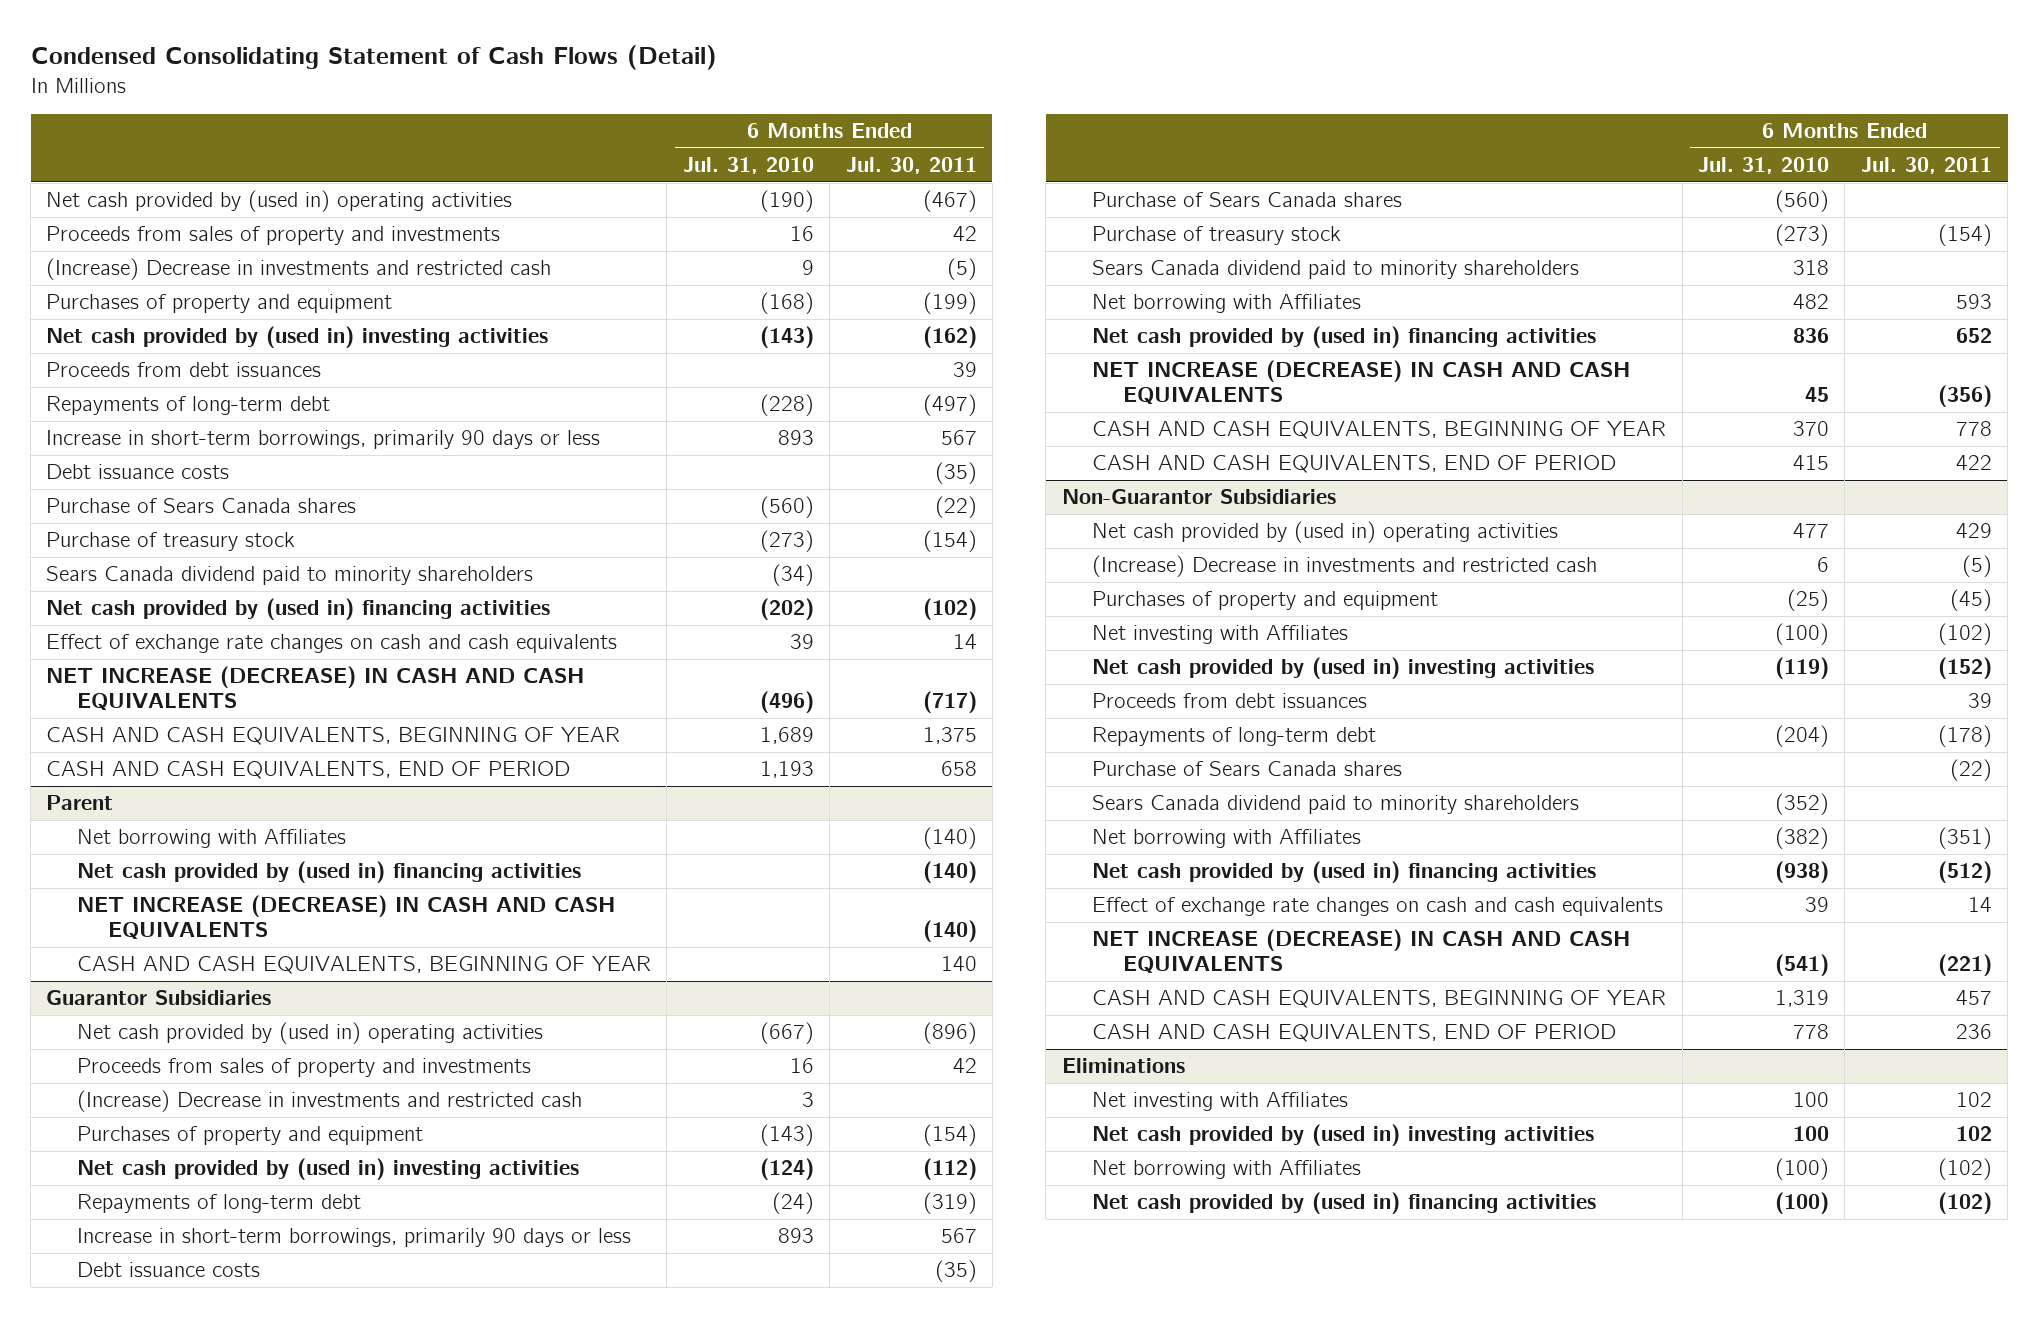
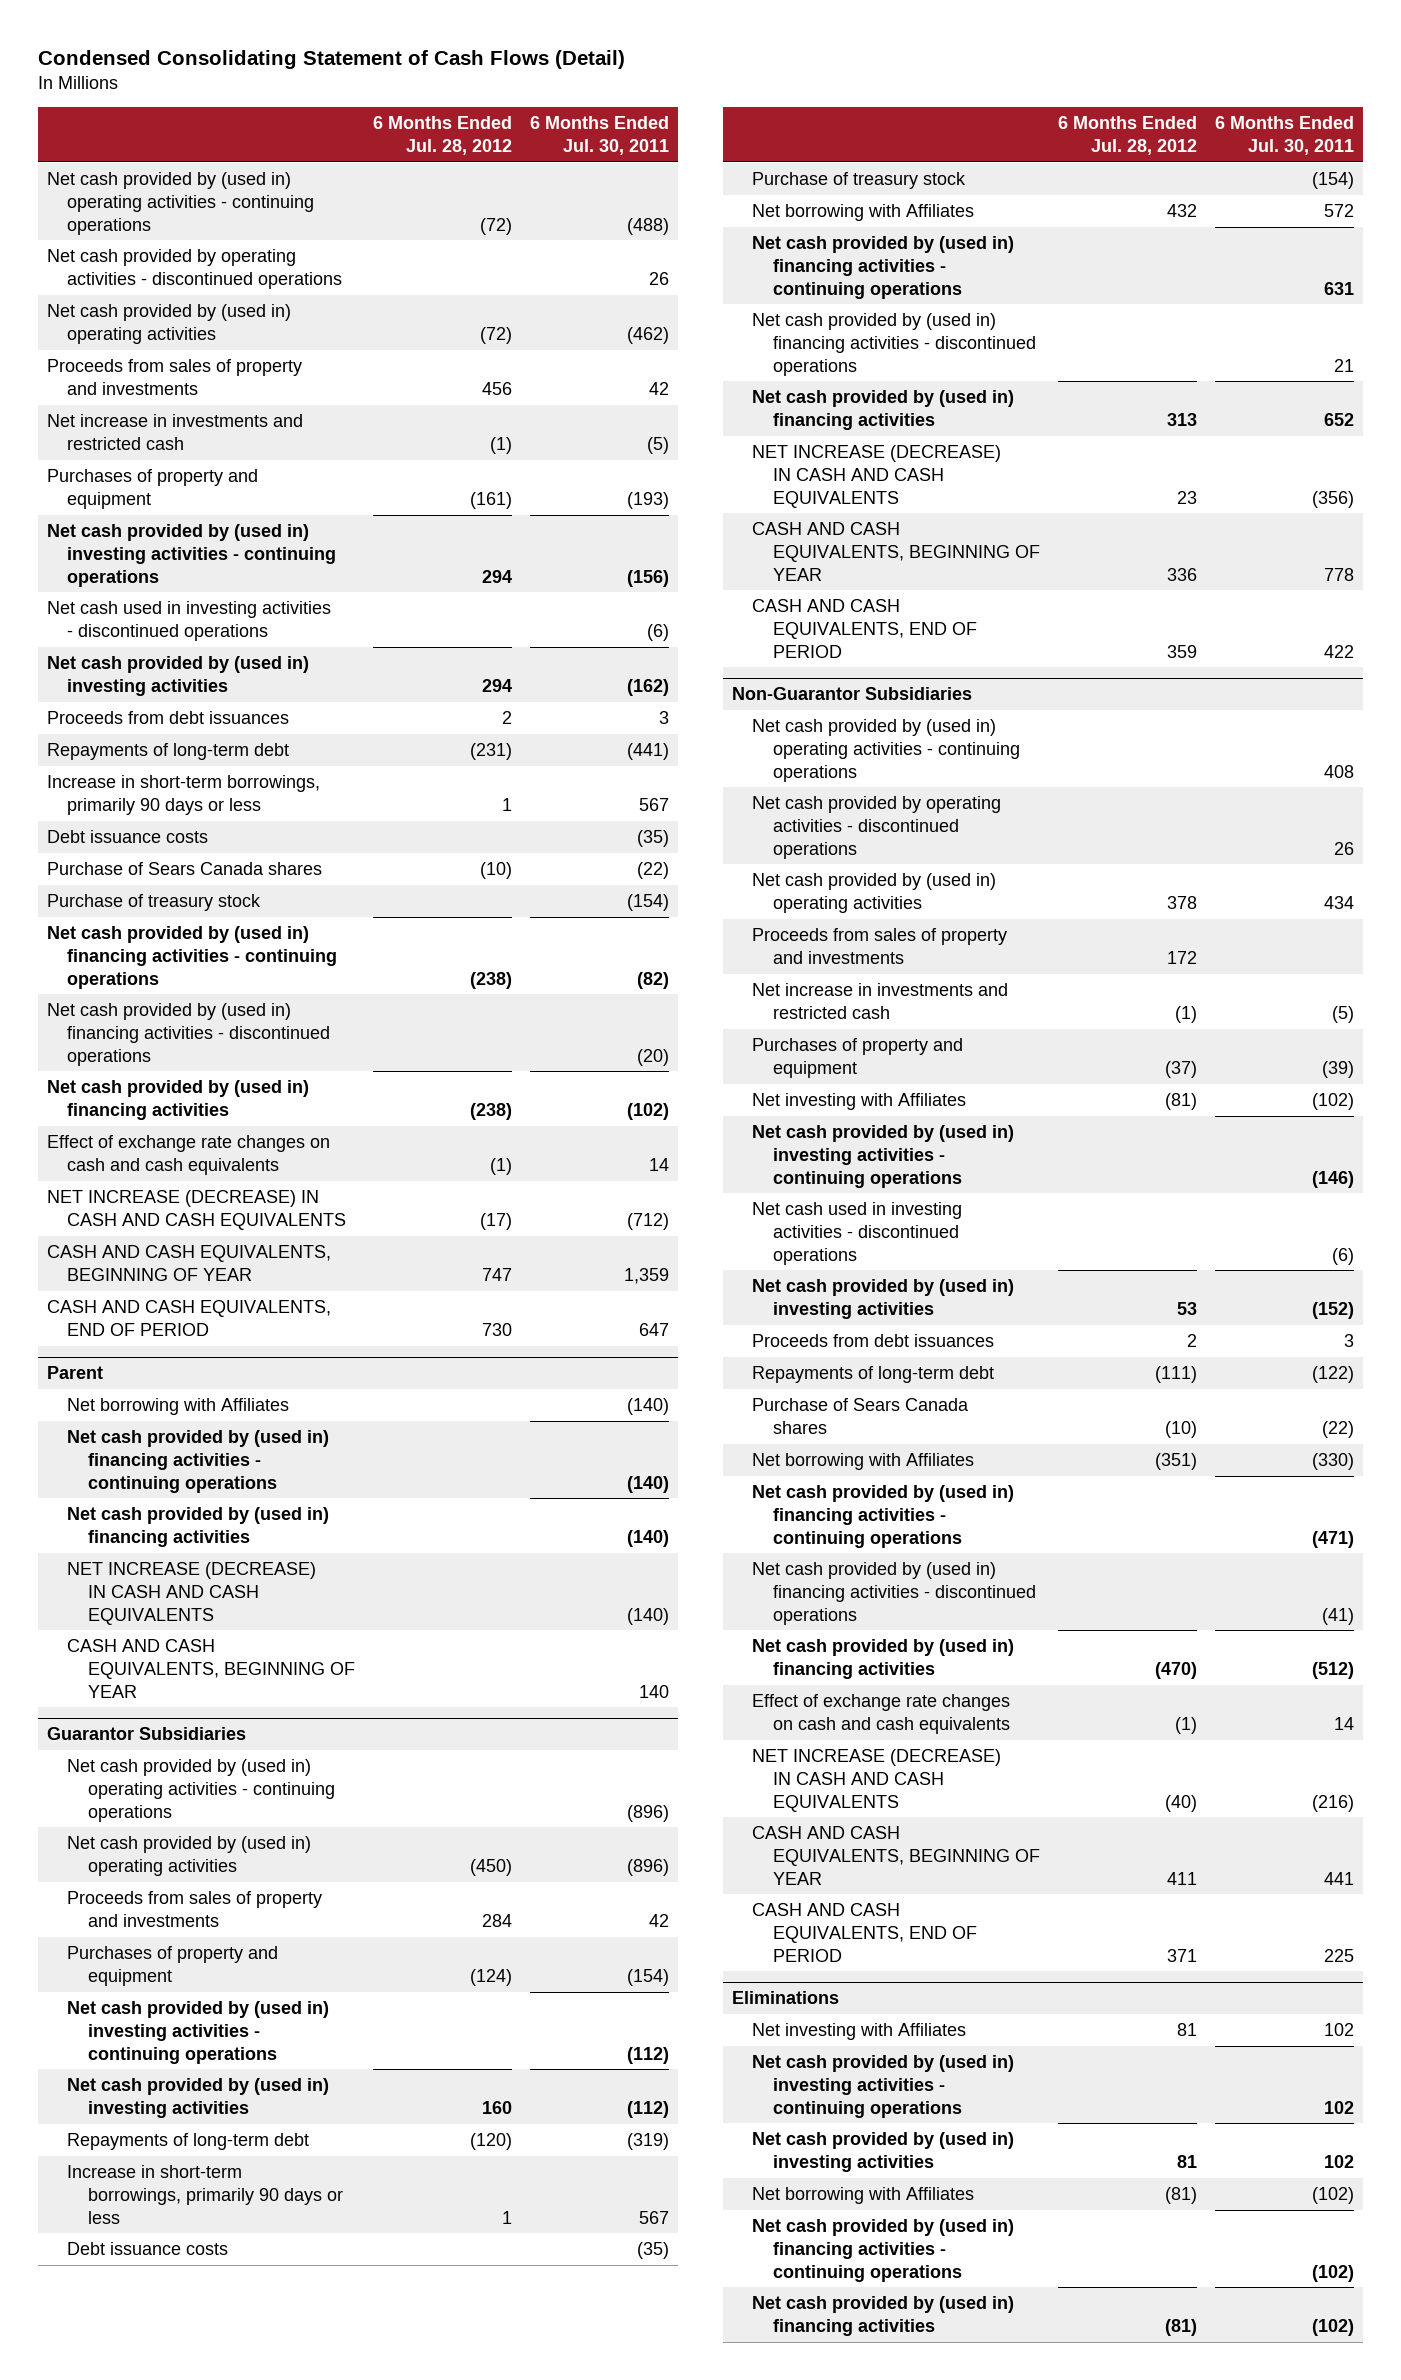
[682,157,814,175] Jul. 31, 2010 -> none
none -> [373,116,513,156] 6 Months Ended Jul. 28, 2012
none -> [46,172,315,235] Net cash provided by (used in) operating activities - continuing operations
none -> [46,249,343,289] Net cash provided by operating activities - discontinued operations
[922,190,977,213] (467) -> [627,326,670,344] (462)
[46,258,552,281] (Increase) Decrease in investments and restricted cash -> [46,414,303,450] Net increase in investments and restricted cash
[922,292,977,315] (199) -> [627,491,670,509] (193)
none -> [46,524,337,587] Net cash provided by (used in) investing activities - continuing operations
none -> [46,601,331,641] Net cash used in investing activities - discontinued operations
[952,362,977,378] 39 -> [659,711,670,725] 3
[922,394,977,417] (497) -> [627,743,670,761] (441)
[46,566,534,586] Sears Canada dividend paid to minority shareholders -> none
none -> [46,926,338,989] Net cash provided by (used in) financing activities - continuing operations
none -> [46,1003,331,1066] Net cash provided by (used in) financing activities - discontinued operations
[922,691,977,714] (717) -> [627,1212,670,1230] (712)
[922,727,977,745] 1,375 -> [624,1267,670,1284] 1,359
[940,761,977,777] 658 -> [639,1322,670,1336] 647
none -> [67,1430,330,1493] Net cash provided by (used in) financing activities - continuing operations
none -> [67,1759,335,1822] Net cash provided by (used in) operating activities - continuing operations
[77,1090,583,1113] (Increase) Decrease in investments and restricted cash -> none
none -> [67,2001,330,2064] Net cash provided by (used in) investing activities - continuing operations
[1092,192,1403,208] Purchase of Sears Canada shares -> none
[1092,260,1580,280] Sears Canada dividend paid to minority shareholders -> none
[1955,294,1992,310] 593 -> [1324,204,1355,218] 572
none -> [752,236,1015,299] Net cash provided by (used in) financing activities - continuing operations
none -> [752,313,1037,376] Net cash provided by (used in) financing activities - discontinued operations
none -> [752,719,1021,782] Net cash provided by (used in) operating activities - continuing operations
none -> [752,796,1002,859] Net cash provided by operating activities - discontinued operations
[1955,523,1992,539] 429 -> [1324,895,1355,909] 434
none -> [752,928,1008,964] Proceeds from sales of property and investments
[1092,555,1598,578] (Increase) Decrease in investments and restricted cash -> [752,983,1009,1019] Net increase in investments and restricted cash
[1949,589,1992,612] (45) -> [1322,1060,1355,1078] (39)
none -> [752,1125,1015,1188] Net cash provided by (used in) investing activities - continuing operations
none -> [752,1202,963,1265] Net cash used in investing activities - discontinued operations
[1967,693,1992,709] 39 -> [1344,1334,1355,1348] 3
[1937,725,1992,748] (178) -> [1312,1366,1355,1384] (122)
[1092,795,1580,815] Sears Canada dividend paid to minority shareholders -> none
[1937,827,1992,850] (351) -> [1312,1453,1355,1471] (330)
none -> [752,1485,1015,1548] Net cash provided by (used in) financing activities - continuing operations
none -> [752,1562,1037,1625] Net cash provided by (used in) financing activities - discontinued operations
[1937,954,1992,977] (221) -> [1312,1794,1355,1812] (216)
[1955,990,1992,1006] 457 -> [1324,1871,1355,1885] 441
[1955,1024,1992,1040] 236 -> [1324,1948,1355,1962] 225
none -> [752,2055,1015,2118] Net cash provided by (used in) investing activities - continuing operations
none -> [752,2219,1015,2282] Net cash provided by (used in) financing activities - continuing operations

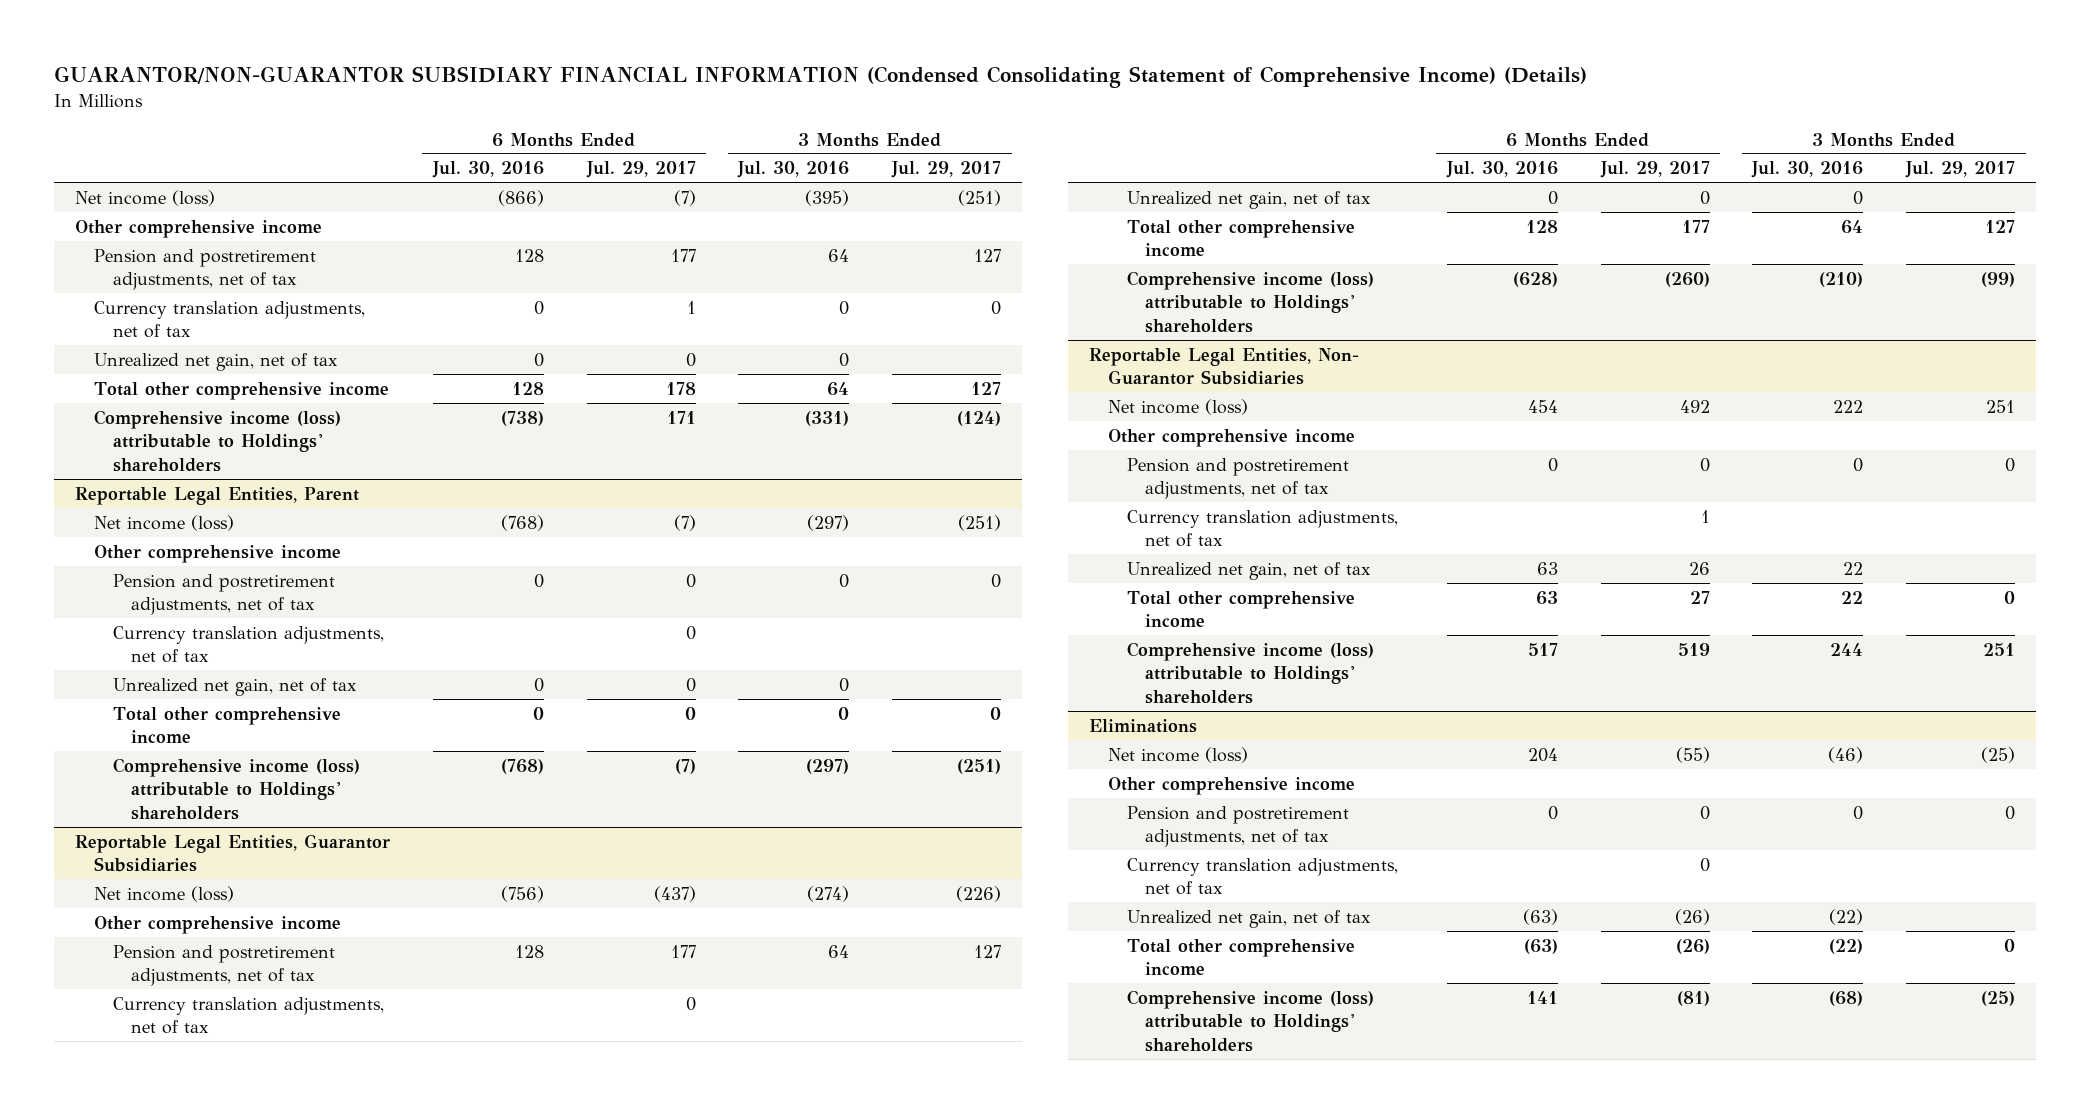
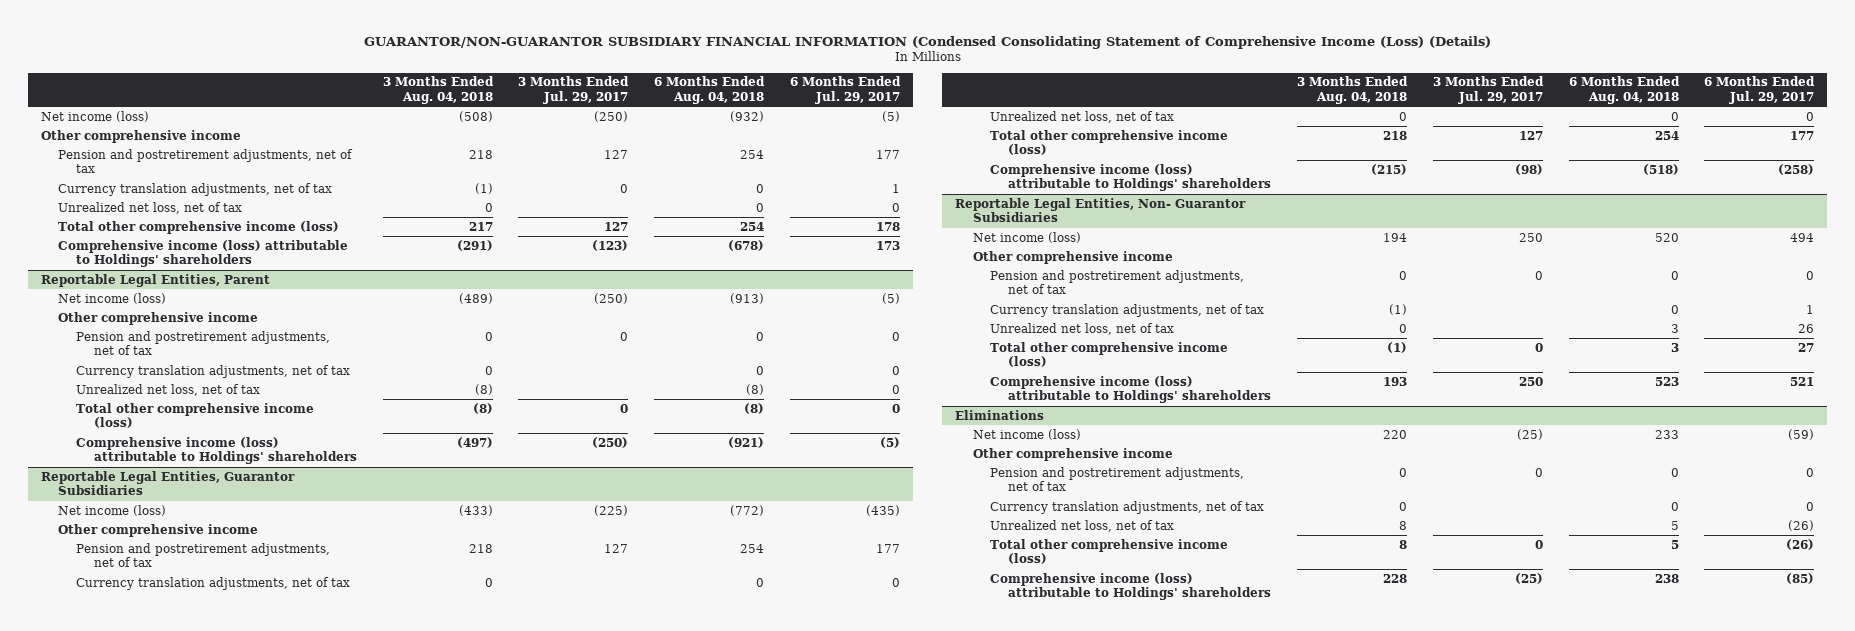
[53,66,1587,89] GUARANTOR/NON-GUARANTOR SUBSIDIARY FINANCIAL INFORMATION (Condensed Consolidating Statement of Comprehensive Income) (Details) -> [363,35,1491,49] GUARANTOR/NON-GUARANTOR SUBSIDIARY FINANCIAL INFORMATION (Condensed Consolidating Statement of Comprehensive Income (Loss) (Details)
[432,161,545,179] Jul. 30, 2016 -> none
[737,161,850,179] Jul. 30, 2016 -> none
none -> [382,76,494,105] 3 Months Ended Aug. 04, 2018
none -> [654,76,766,105] 6 Months Ended Aug. 04, 2018
[673,189,696,206] (7) -> [882,110,901,122] (5)
[958,189,1002,206] (251) -> [594,110,629,122] (250)
[93,352,338,371] Unrealized net gain, net of tax -> [58,201,243,214] Unrealized net loss, net of tax
[93,381,389,400] Total other comprehensive income -> [58,220,340,234] Total other comprehensive income (loss)
[666,410,696,424] 171 -> [876,240,901,250] 173
[957,410,1002,426] (124) -> [592,239,629,251] (123)
[673,514,696,531] (7) -> [882,292,901,304] (5)
[958,514,1002,531] (251) -> [594,292,629,304] (250)
[112,677,357,696] Unrealized net gain, net of tax -> [75,383,260,396] Unrealized net loss, net of tax
[112,706,341,744] Total other comprehensive income -> [75,402,314,429] Total other comprehensive income (loss)
[674,758,696,774] (7) -> [880,436,901,448] (5)
[957,758,1002,774] (251) -> [592,436,629,448] (250)
[653,885,696,902] (437) -> [866,504,901,516] (435)
[956,885,1002,902] (226) -> [594,504,629,516] (225)
[1126,190,1371,209] Unrealized net gain, net of tax -> [990,110,1175,123] Unrealized net loss, net of tax
[1126,219,1355,257] Total other comprehensive income -> [990,129,1229,156] Total other comprehensive income (loss)
[1664,271,1710,287] (260) -> [1778,163,1815,175] (258)
[1981,271,2016,287] (99) -> [1514,163,1543,175] (98)
[1679,399,1710,413] 492 -> [1790,232,1815,242] 494
[1986,399,2016,413] 251 -> [1518,232,1543,242] 250
[1126,561,1371,580] Unrealized net gain, net of tax -> [990,322,1175,335] Unrealized net loss, net of tax
[1126,590,1355,628] Total other comprehensive income -> [990,341,1229,368] Total other comprehensive income (loss)
[1677,642,1710,656] 519 -> [1790,376,1815,386] 521
[1983,642,2016,656] 251 -> [1518,376,1543,386] 250
[1675,746,1710,763] (55) -> [1788,428,1815,440] (59)
[1126,909,1371,928] Unrealized net gain, net of tax -> [990,519,1175,532] Unrealized net loss, net of tax
[1126,938,1355,976] Total other comprehensive income -> [990,538,1229,565] Total other comprehensive income (loss)
[1676,990,1710,1006] (81) -> [1786,572,1815,584] (85)

